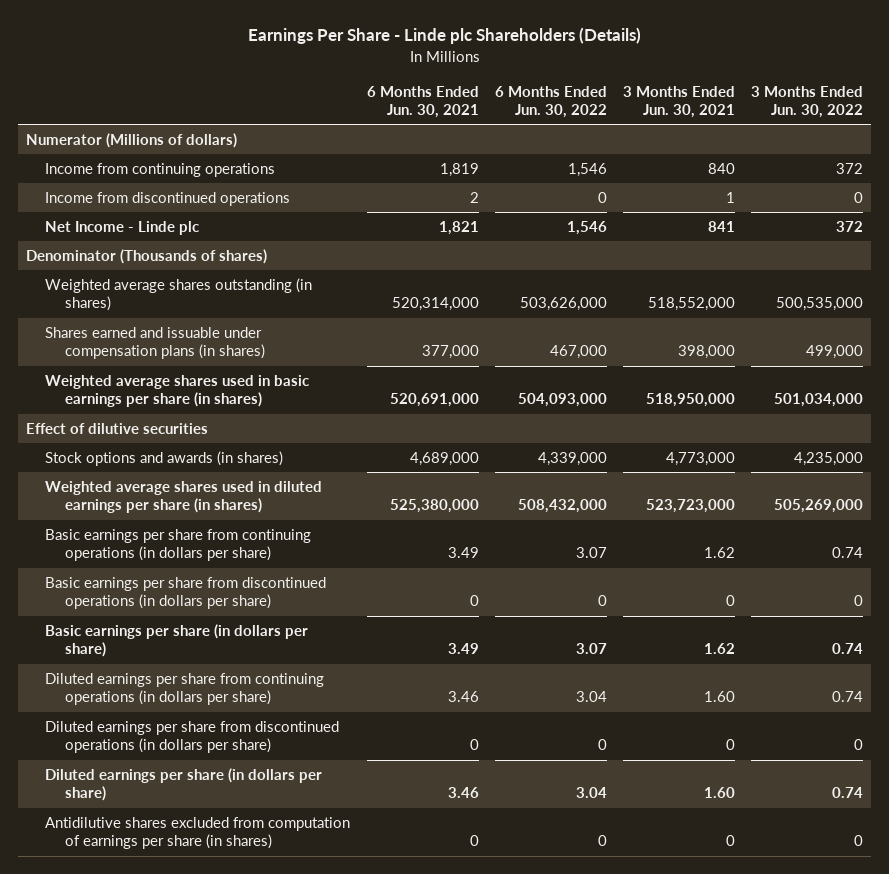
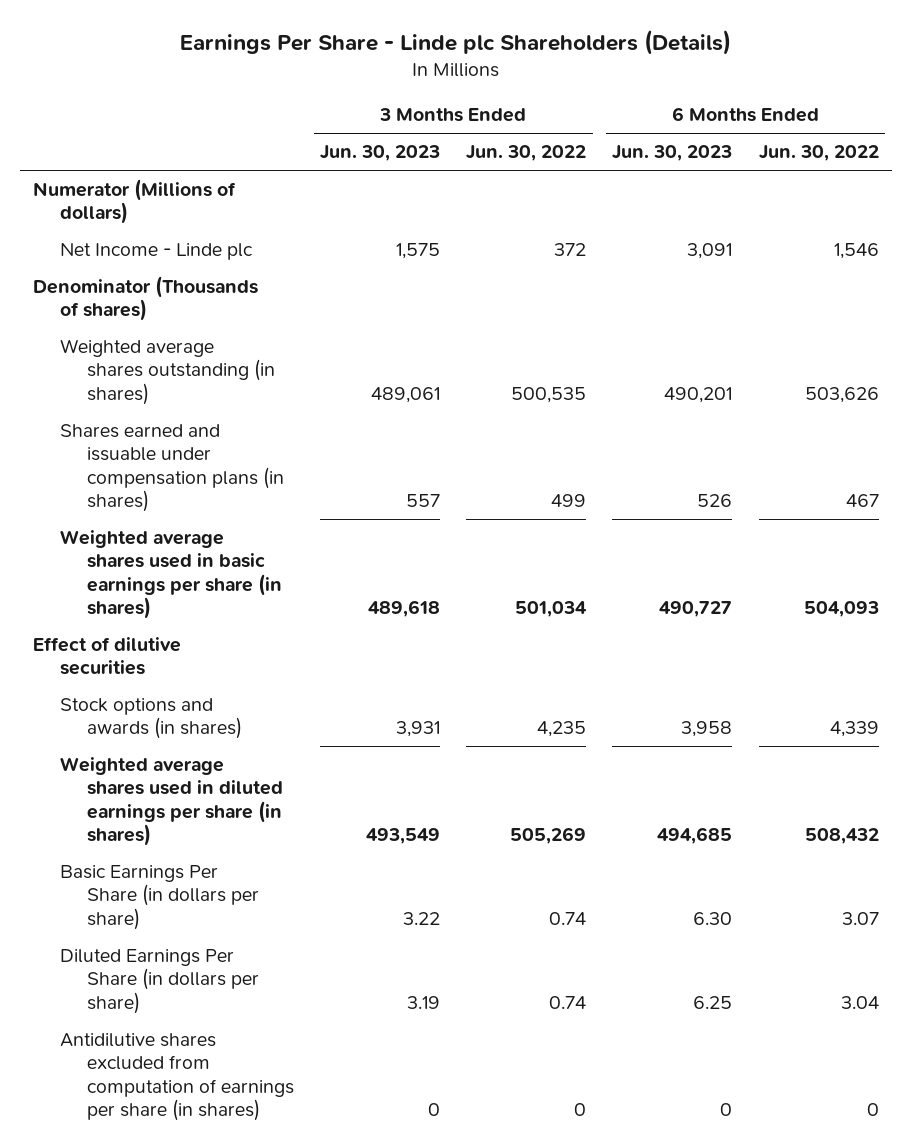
[366,85,479,119] 6 Months Ended Jun. 30, 2021 -> none
[622,85,735,119] 3 Months Ended Jun. 30, 2021 -> none
none -> [320,145,441,162] Jun. 30, 2023
none -> [612,145,733,162] Jun. 30, 2023
[45,163,276,178] Income from continuing operations -> none
[45,192,291,207] Income from discontinued operations -> none
[519,297,607,312] 503,626,000 -> [804,386,879,403] 503,626
[776,297,864,312] 500,535,000 -> [511,386,587,403] 500,535
[549,345,607,360] 467,000 -> [845,493,879,507] 467
[806,345,864,360] 499,000 -> [551,493,587,507] 499
[517,393,607,408] 504,093,000 -> [803,600,879,617] 504,093
[774,393,864,408] 501,034,000 -> [515,600,588,617] 501,034
[45,529,312,562] Basic earnings per share from continuing operations (in dollars per share) -> none
[45,577,327,610] Basic earnings per share from discontinued operations (in dollars per share) -> none
[45,673,325,706] Diluted earnings per share from continuing operations (in dollars per share) -> none
[45,721,340,754] Diluted earnings per share from discontinued operations (in dollars per share) -> none
[537,452,607,467] 4,339,000 -> [829,721,879,738] 4,339
[794,452,864,467] 4,235,000 -> [537,721,587,738] 4,235
[517,499,607,514] 508,432,000 -> [804,827,879,844] 508,432
[774,499,864,514] 505,269,000 -> [510,826,587,844] 505,269
[45,624,309,658] Basic earnings per share (in dollars per share) -> [59,865,260,930] Basic Earnings Per Share (in dollars per share)
[45,768,323,802] Diluted earnings per share (in dollars per share) -> [59,949,260,1014] Diluted Earnings Per Share (in dollars per share)

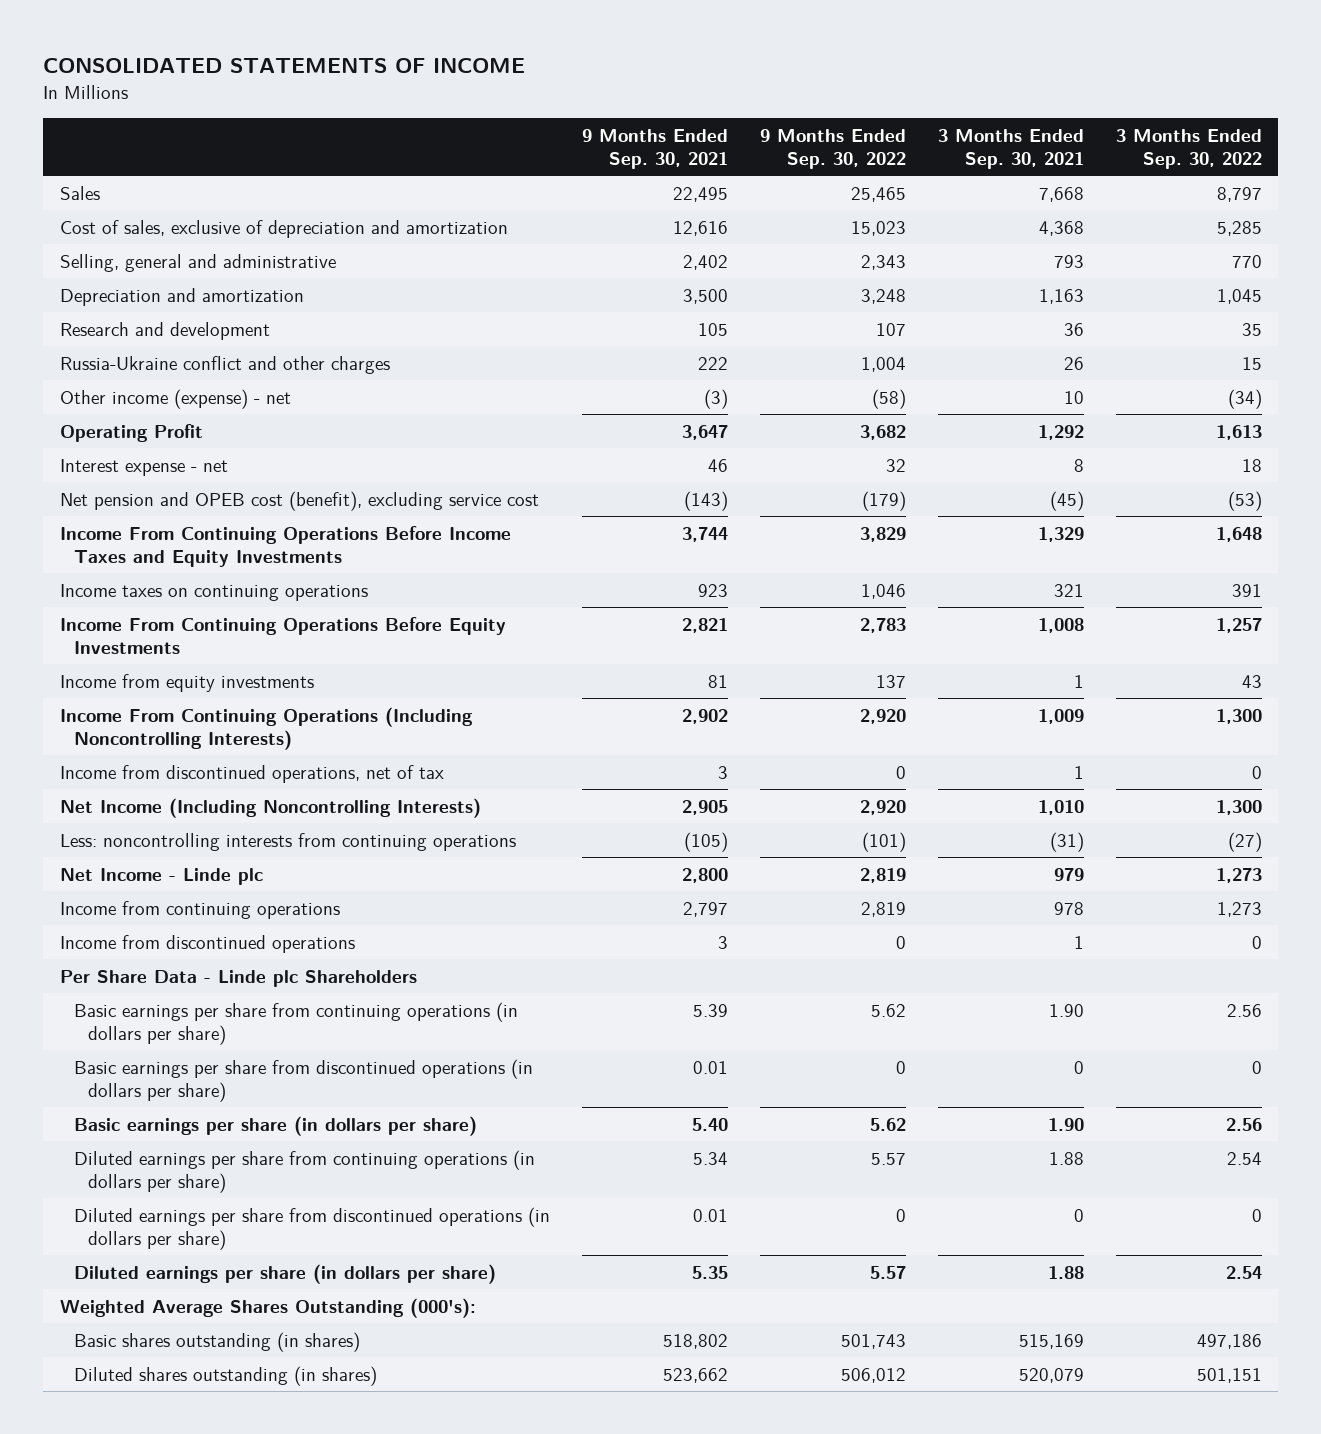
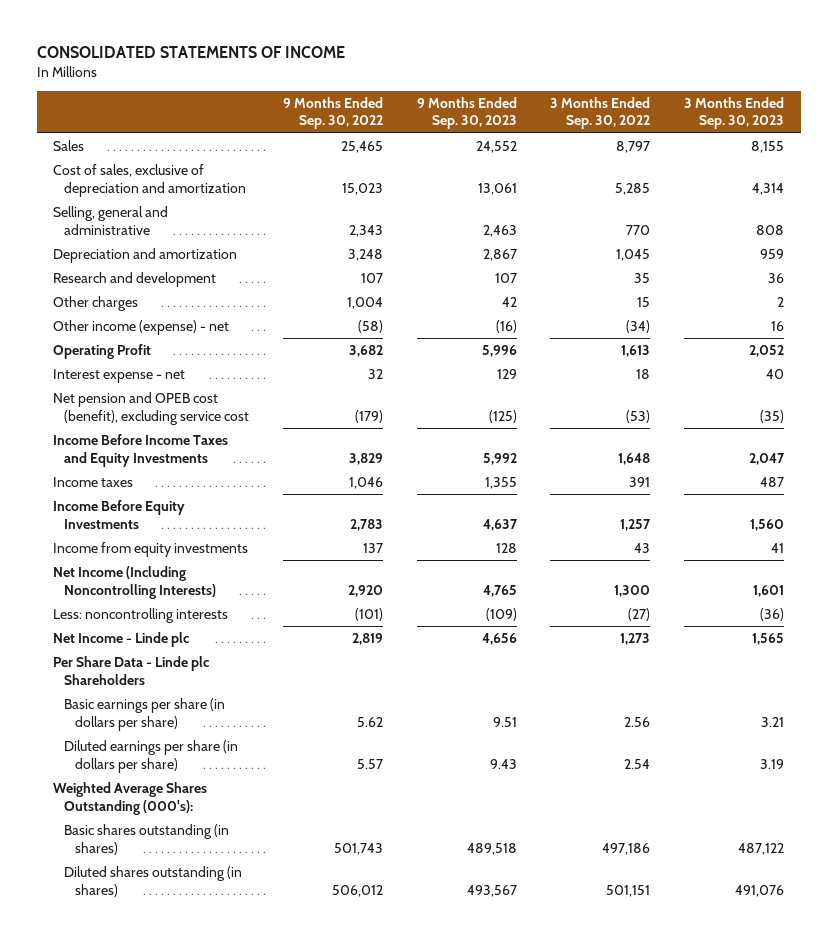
[581,128,728,169] 9 Months Ended Sep. 30, 2021 -> none
[937,128,1084,169] 3 Months Ended Sep. 30, 2021 -> none
none -> [416,96,517,130] 9 Months Ended Sep. 30, 2023
none -> [684,96,785,130] 3 Months Ended Sep. 30, 2023
[59,355,390,374] Russia-Ukraine conflict and other charges -> [53,296,139,312] Other charges
[59,525,511,567] Income From Continuing Operations Before Income Taxes and Equity Investments -> [53,434,229,467] Income Before Income Taxes and Equity Investments
[59,583,368,601] Income taxes on continuing operations -> [53,477,134,488] Income taxes
[59,616,506,654] Income From Continuing Operations Before Equity Investments -> [53,500,186,529] Income Before Equity Investments
[59,706,473,750] Income From Continuing Operations (Including Noncontrolling Interests) -> none
[59,764,444,783] Income from discontinued operations, net of tax -> none
[59,832,516,851] Less: noncontrolling interests from continuing operations -> [53,608,229,624] Less: noncontrolling interests
[59,900,340,919] Income from continuing operations -> none
[59,934,355,953] Income from discontinued operations -> none
[73,1001,518,1045] Basic earnings per share from continuing operations (in dollars per share) -> none
[73,1058,533,1102] Basic earnings per share from discontinued operations (in dollars per share) -> none
[73,1149,535,1193] Diluted earnings per share from continuing operations (in dollars per share) -> none
[73,1206,550,1250] Diluted earnings per share from discontinued operations (in dollars per share) -> none

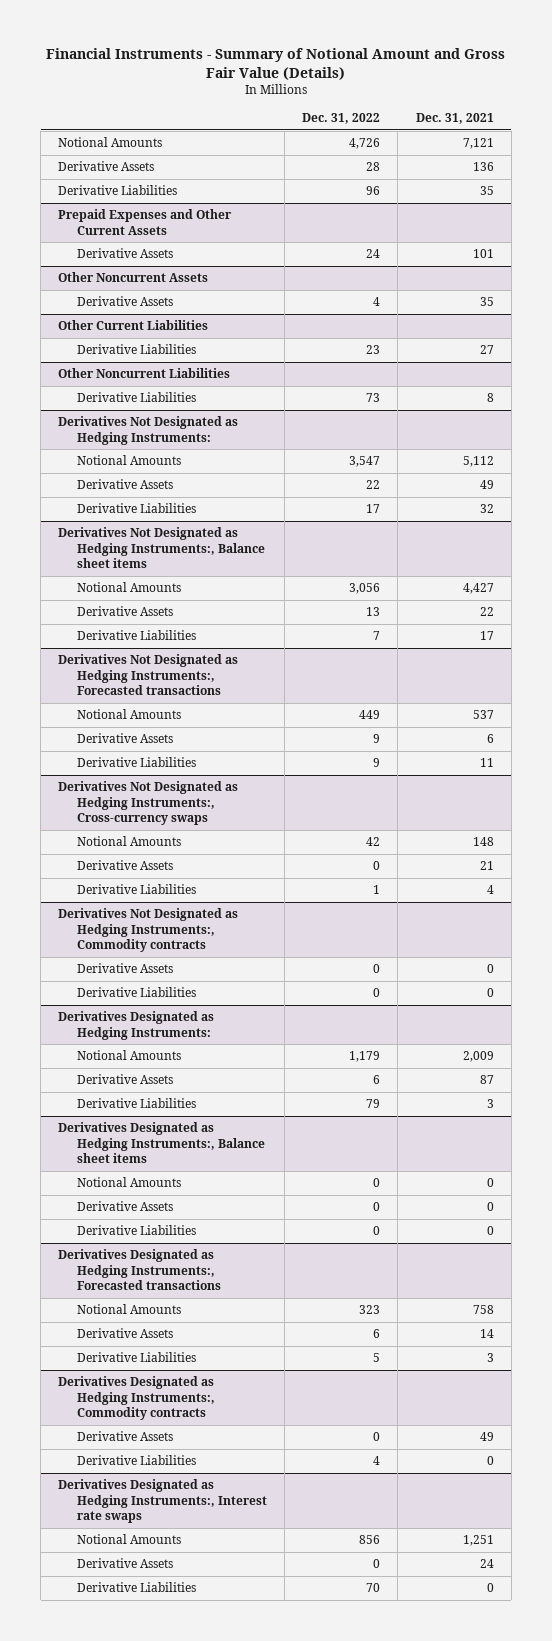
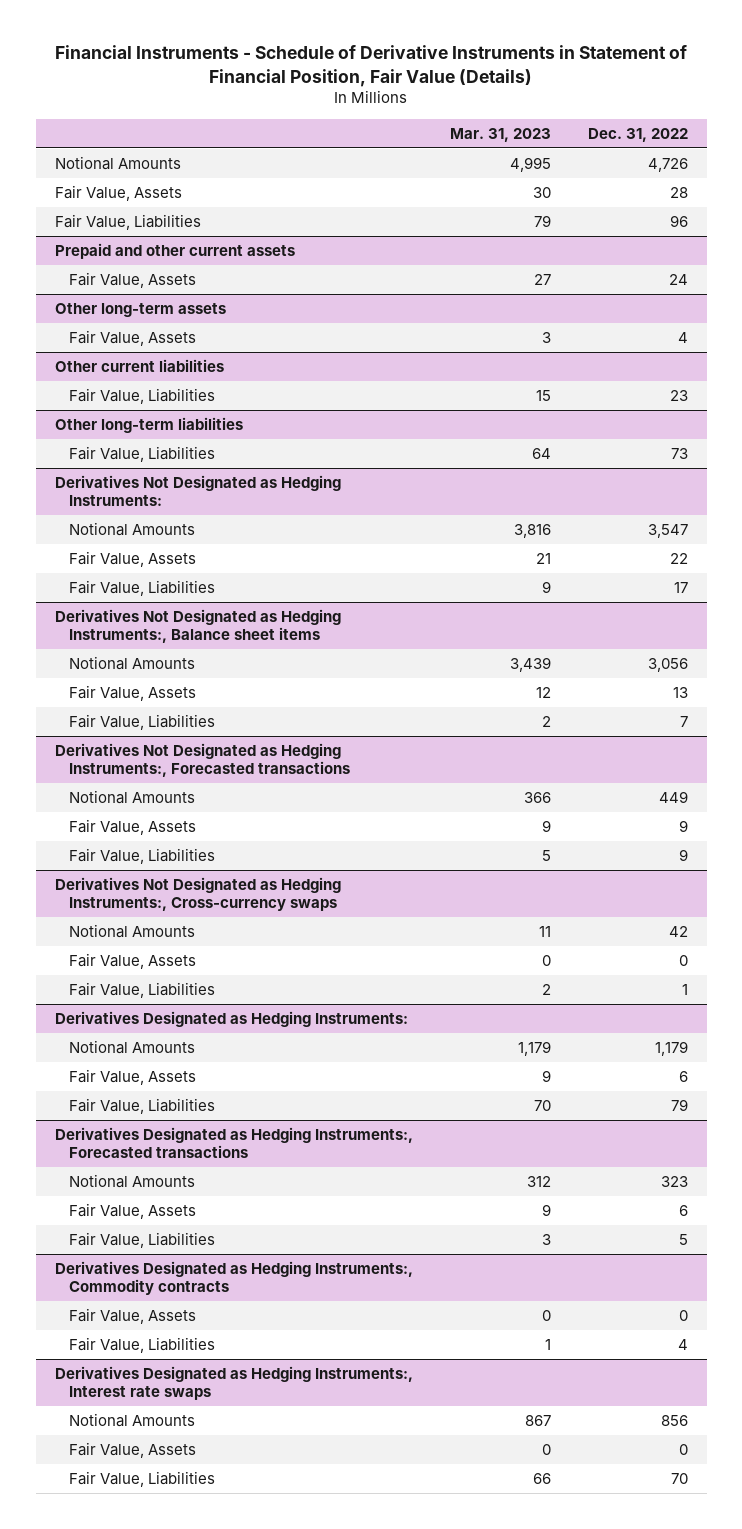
[45,48,505,80] Financial Instruments - Summary of Notional Amount and Gross Fair Value (Details) -> [55,45,688,87] Financial Instruments - Schedule of Derivative Instruments in Statement of Financial Position, Fair Value (Details)
[415,113,494,125] Dec. 31, 2021 -> none
none -> [449,127,551,142] Mar. 31, 2023
[58,161,155,172] Derivative Assets -> [54,185,182,202] Fair Value, Assets
[58,185,178,196] Derivative Liabilities -> [54,214,201,231] Fair Value, Liabilities
[58,209,233,235] Prepaid Expenses and Other Current Assets -> [54,243,295,260] Prepaid and other current assets
[76,248,173,259] Derivative Assets -> [68,272,196,289] Fair Value, Assets
[58,272,209,283] Other Noncurrent Assets -> [54,303,226,318] Other long-term assets
[76,296,173,307] Derivative Assets -> [68,330,196,347] Fair Value, Assets
[58,320,209,331] Other Current Liabilities -> [54,359,224,373] Other current liabilities
[76,344,196,355] Derivative Liabilities -> [68,388,215,405] Fair Value, Liabilities
[58,368,231,379] Other Noncurrent Liabilities -> [54,417,243,434] Other long-term liabilities
[76,392,196,403] Derivative Liabilities -> [68,446,215,463] Fair Value, Liabilities
[76,479,173,490] Derivative Assets -> [68,551,196,568] Fair Value, Assets
[76,503,196,514] Derivative Liabilities -> [68,580,215,597] Fair Value, Liabilities
[76,606,173,617] Derivative Assets -> [68,685,196,702] Fair Value, Assets
[76,630,196,641] Derivative Liabilities -> [68,714,215,731] Fair Value, Liabilities
[76,733,173,744] Derivative Assets -> [68,819,196,836] Fair Value, Assets
[76,757,196,768] Derivative Liabilities -> [68,848,215,865] Fair Value, Liabilities
[58,908,239,952] Derivatives Not Designated as Hedging Instruments:, Commodity contracts -> none
[76,963,173,974] Derivative Assets -> none
[76,987,196,998] Derivative Liabilities -> none
[76,860,173,871] Derivative Assets -> [68,953,196,970] Fair Value, Assets
[76,884,196,895] Derivative Liabilities -> [68,982,215,999] Fair Value, Liabilities
[58,1122,265,1163] Derivatives Designated as Hedging Instruments:, Balance sheet items -> none
[76,1177,181,1188] Notional Amounts -> none
[76,1201,173,1212] Derivative Assets -> none
[76,1225,196,1236] Derivative Liabilities -> none
[76,1074,173,1085] Derivative Assets -> [68,1069,196,1086] Fair Value, Assets
[76,1098,196,1109] Derivative Liabilities -> [68,1098,215,1115] Fair Value, Liabilities
[76,1328,173,1339] Derivative Assets -> [68,1203,196,1220] Fair Value, Assets
[76,1352,196,1363] Derivative Liabilities -> [68,1232,215,1249] Fair Value, Liabilities
[76,1431,173,1442] Derivative Assets -> [68,1308,196,1325] Fair Value, Assets
[76,1455,196,1466] Derivative Liabilities -> [68,1337,215,1354] Fair Value, Liabilities
[76,1558,173,1569] Derivative Assets -> [68,1442,196,1459] Fair Value, Assets
[76,1582,196,1593] Derivative Liabilities -> [68,1471,215,1488] Fair Value, Liabilities

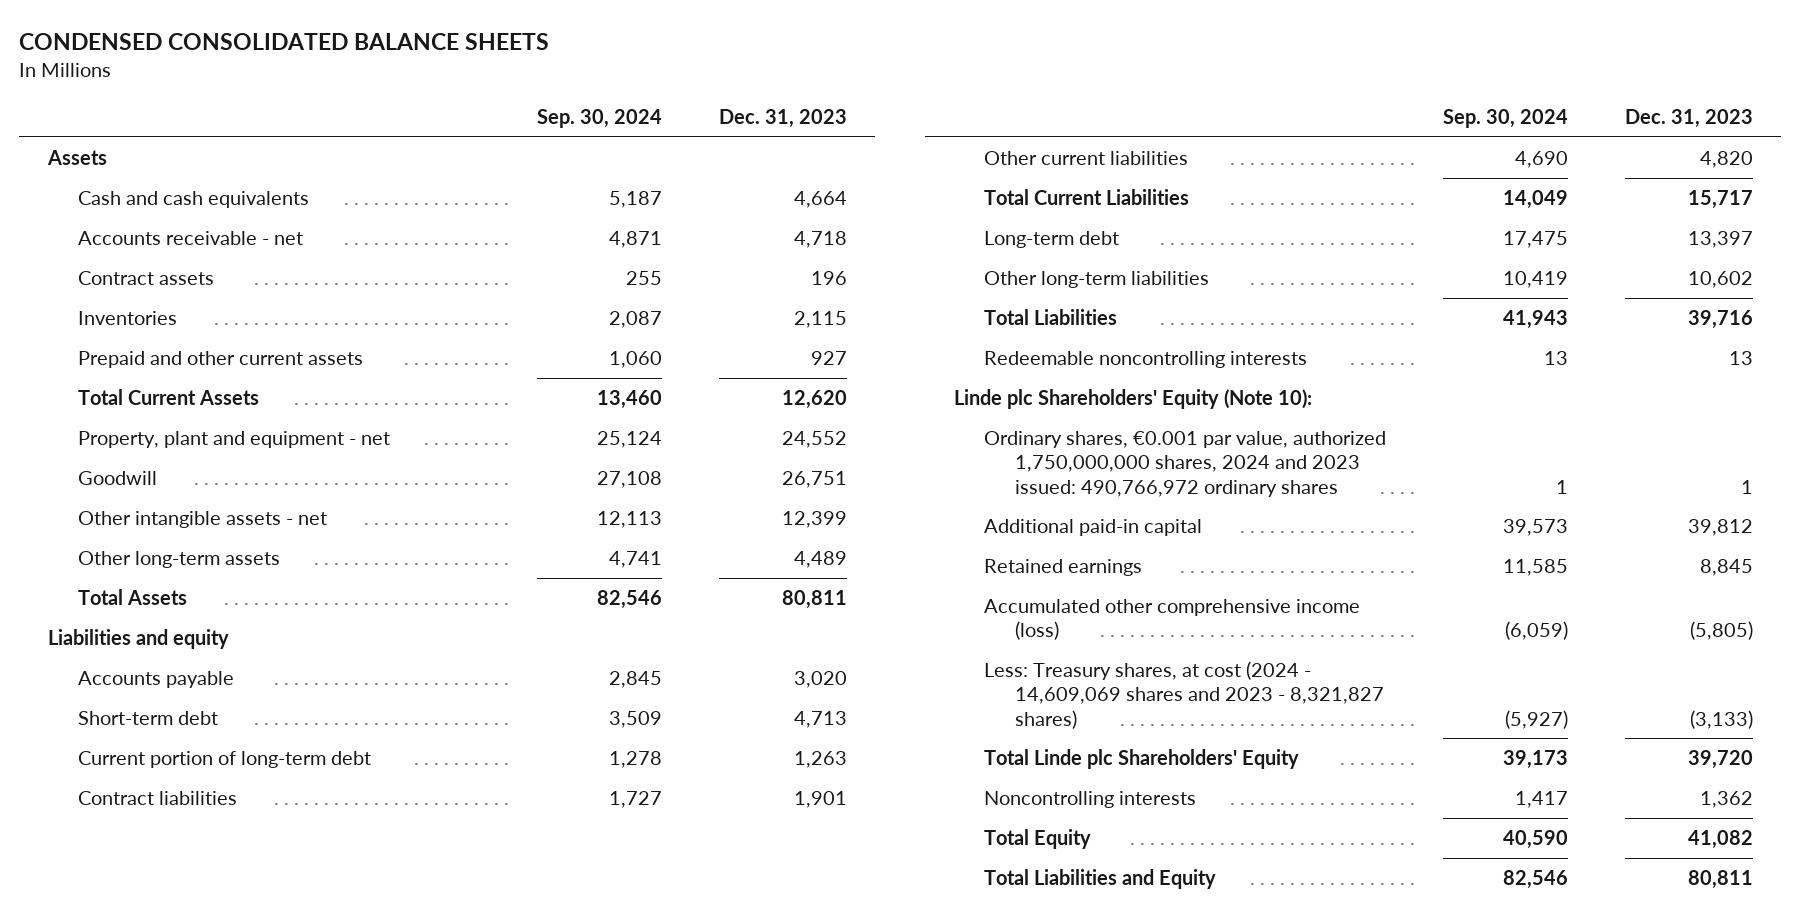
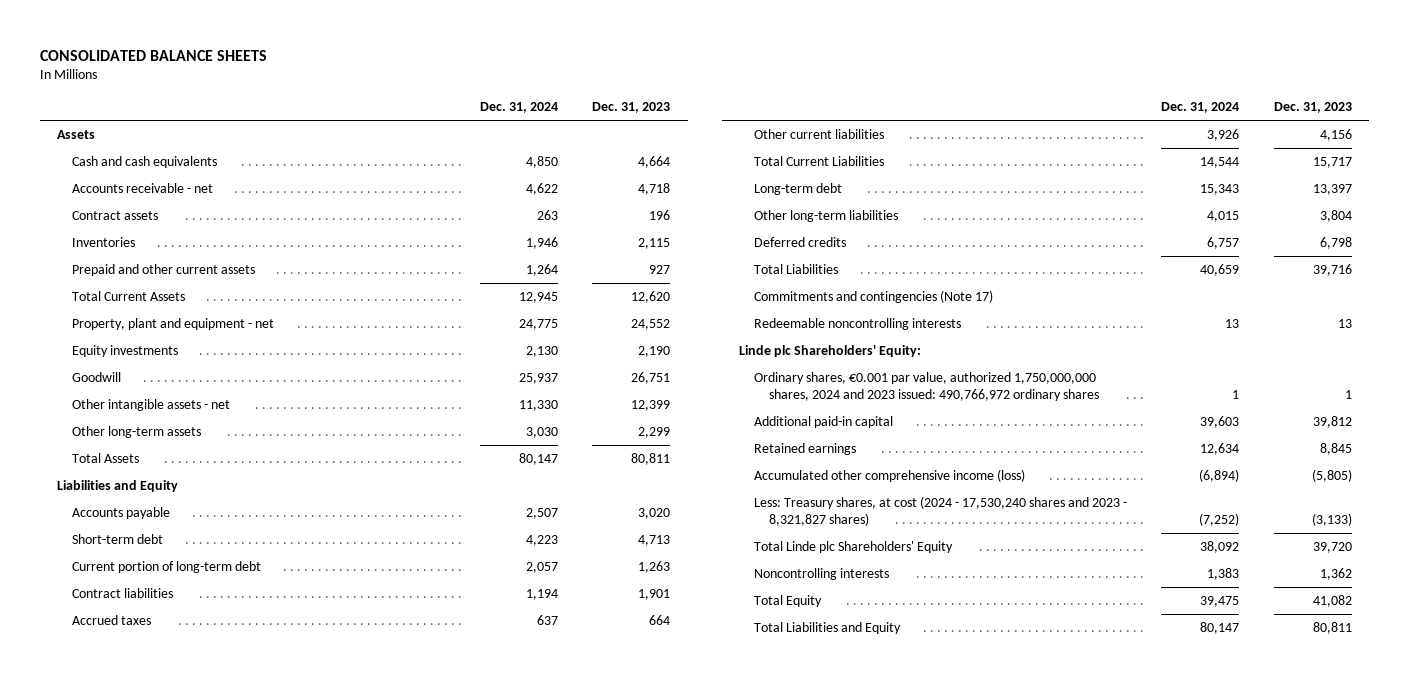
[19,33,550,51] CONDENSED CONSOLIDATED BALANCE SHEETS -> [39,49,267,61] CONSOLIDATED BALANCE SHEETS
[537,109,663,129] Sep. 30, 2024 -> none
none -> [479,101,558,113] Dec. 31, 2024
none -> [72,345,179,358] Equity investments
[793,550,847,568] 4,489 -> [638,427,671,439] 2,299
[47,628,229,649] Liabilities and equity -> [57,480,179,493] Liabilities and Equity
none -> [72,615,152,626] Accrued taxes
[1699,150,1753,168] 4,820 -> [1320,129,1353,142] 4,156
[1687,270,1753,288] 10,602 -> [1320,210,1353,223] 3,804
none -> [753,237,846,248] Deferred credits
none -> [753,290,993,304] Commitments and contingencies (Note 17)
[953,388,1312,409] Linde plc Shareholders' Equity (Note 10): -> [738,345,921,358] Linde plc Shareholders' Equity:
[984,660,1384,729] Less: Treasury shares, at cost (2024 - 14,609,069 shares and 2023 - 8,321,827 shares) -> [753,496,1127,527] Less: Treasury shares, at cost (2024 - 17,530,240 shares and 2023 - 8,321,827 shares)

